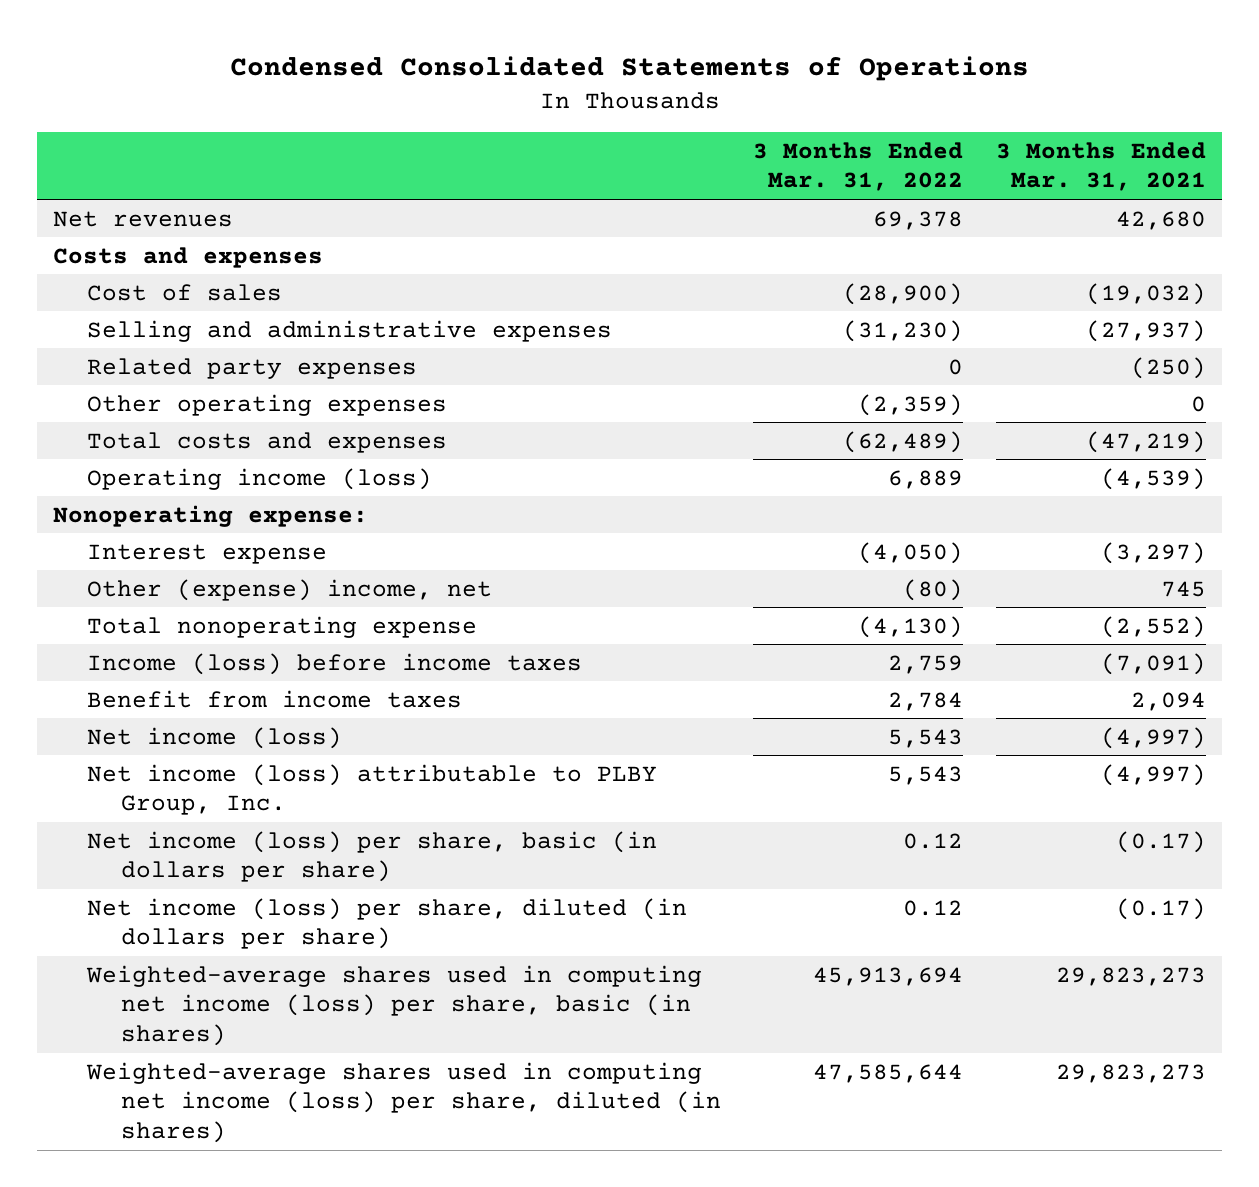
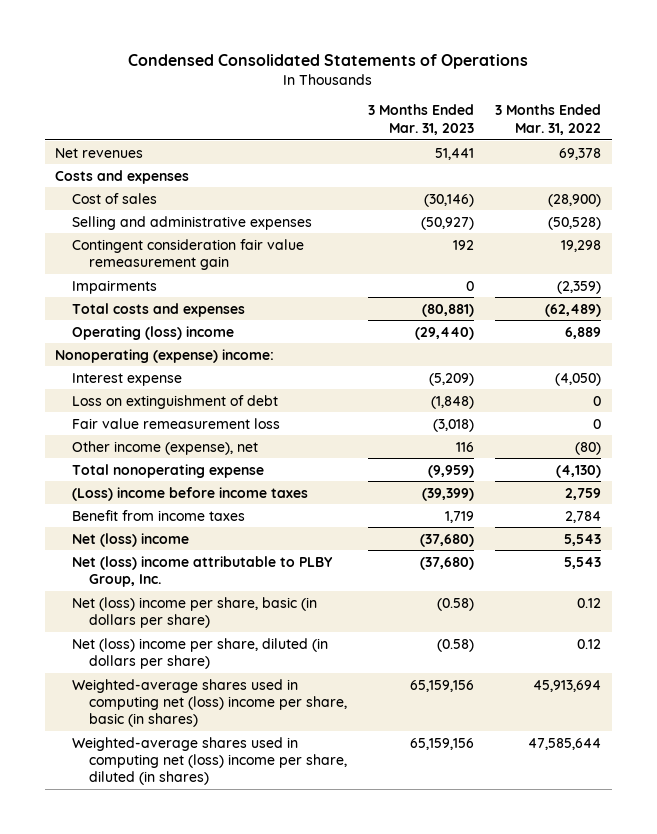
[995,141,1206,192] 3 Months Ended Mar. 31, 2021 -> none
none -> [368,104,475,135] 3 Months Ended Mar. 31, 2023
[86,357,417,379] Related party expenses -> none
[843,319,964,342] (31,230) -> [548,216,602,230] (50,528)
none -> [72,238,305,270] Contingent consideration fair value remeasurement gain
[86,393,447,416] Other operating expenses -> [72,279,158,294] Impairments
[86,467,432,490] Operating income (loss) -> [72,325,235,340] Operating (loss) income
[53,504,369,527] Nonoperating expense: -> [55,348,275,363] Nonoperating (expense) income:
none -> [72,394,279,409] Loss on extinguishment of debt
none -> [72,417,281,429] Fair value remeasurement loss
[86,578,492,601] Other (expense) income, net -> [72,440,259,455] Other income (expense), net
[86,652,582,675] Income (loss) before income taxes -> [72,486,309,501] (Loss) income before income taxes
[86,726,342,749] Net income (loss) -> [72,532,190,547] Net (loss) income
[86,763,657,816] Net income (loss) attributable to PLBY Group, Inc. -> [72,555,334,587] Net (loss) income attributable to PLBY Group, Inc.
[86,830,657,883] Net income (loss) per share, basic (in dollars per share) -> [72,596,318,628] Net (loss) income per share, basic (in dollars per share)
[86,897,687,950] Net income (loss) per share, diluted (in dollars per share) -> [72,637,329,669] Net (loss) income per share, diluted (in dollars per share)
[85,964,702,1047] Weighted-average shares used in computing net income (loss) per share, basic (in shares) -> [72,678,347,728] Weighted-average shares used in computing net (loss) income per share, basic (in shares)
[85,1061,721,1144] Weighted-average shares used in computing net income (loss) per share, diluted (in shares) -> [72,736,347,786] Weighted-average shares used in computing net (loss) income per share, diluted (in shares)

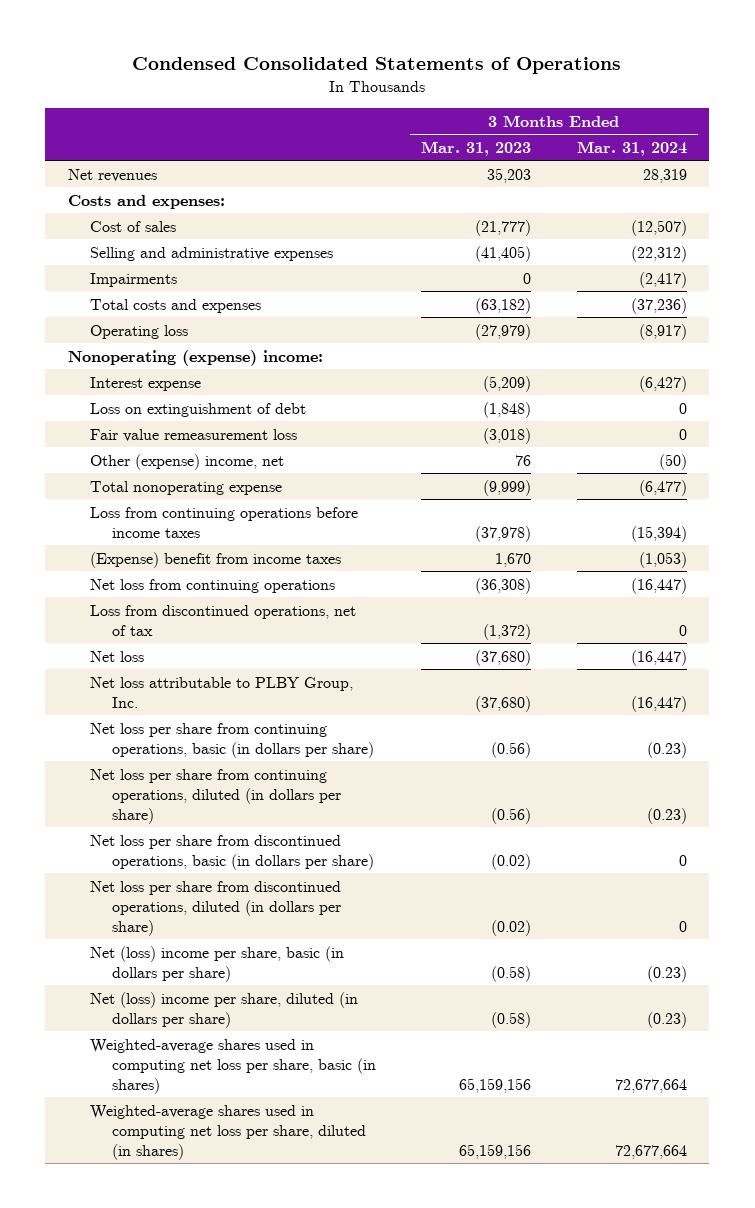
[495,104,602,135] 3 Months Ended Mar. 31, 2022 -> none
none -> [576,140,687,156] Mar. 31, 2024
[72,238,305,270] Contingent consideration fair value remeasurement gain -> none
[435,147,475,160] 51,441 -> [487,167,532,183] 35,203
[55,169,190,184] Costs and expenses -> [68,194,226,209] Costs and expenses:
[424,193,475,207] (30,146) -> [475,219,532,236] (21,777)
[421,216,475,230] (50,927) -> [475,245,532,262] (41,405)
[422,303,475,317] (80,881) -> [475,297,532,314] (63,182)
[72,325,235,340] Operating (loss) income -> [89,324,188,339] Operating loss
[415,326,475,340] (29,440) -> [475,323,532,340] (27,979)
[72,440,259,455] Other income (expense), net -> [89,453,284,470] Other (expense) income, net
[456,441,475,452] 116 -> [515,454,532,466] 76
[428,464,475,478] (9,959) -> [483,479,532,496] (9,999)
[72,486,309,501] (Loss) income before income taxes -> [89,506,358,538] Loss from continuing operations before income taxes
[422,487,475,501] (39,399) -> [475,525,532,542] (37,978)
[72,509,246,521] Benefit from income taxes -> [89,551,341,568] (Expense) benefit from income taxes
[445,510,475,523] 1,719 -> [495,552,532,567] 1,670
none -> [89,578,335,593] Net loss from continuing operations
none -> [89,604,356,636] Loss from discontinued operations, net of tax
[72,532,190,547] Net (loss) income -> [89,650,144,662] Net loss
[72,555,334,587] Net (loss) income attributable to PLBY Group, Inc. -> [89,676,353,708] Net loss attributable to PLBY Group, Inc.
none -> [89,722,374,758] Net loss per share from continuing operations, basic (in dollars per share)
none -> [89,768,341,824] Net loss per share from continuing operations, diluted (in dollars per share)
none -> [89,834,374,870] Net loss per share from discontinued operations, basic (in dollars per share)
none -> [89,880,341,936] Net loss per share from discontinued operations, diluted (in dollars per share)
[72,678,347,728] Weighted-average shares used in computing net (loss) income per share, basic (in shares) -> [89,1038,376,1094] Weighted-average shares used in computing net loss per share, basic (in shares)
[72,736,347,786] Weighted-average shares used in computing net (loss) income per share, diluted (in shares) -> [89,1104,366,1160] Weighted-average shares used in computing net loss per share, diluted (in shares)

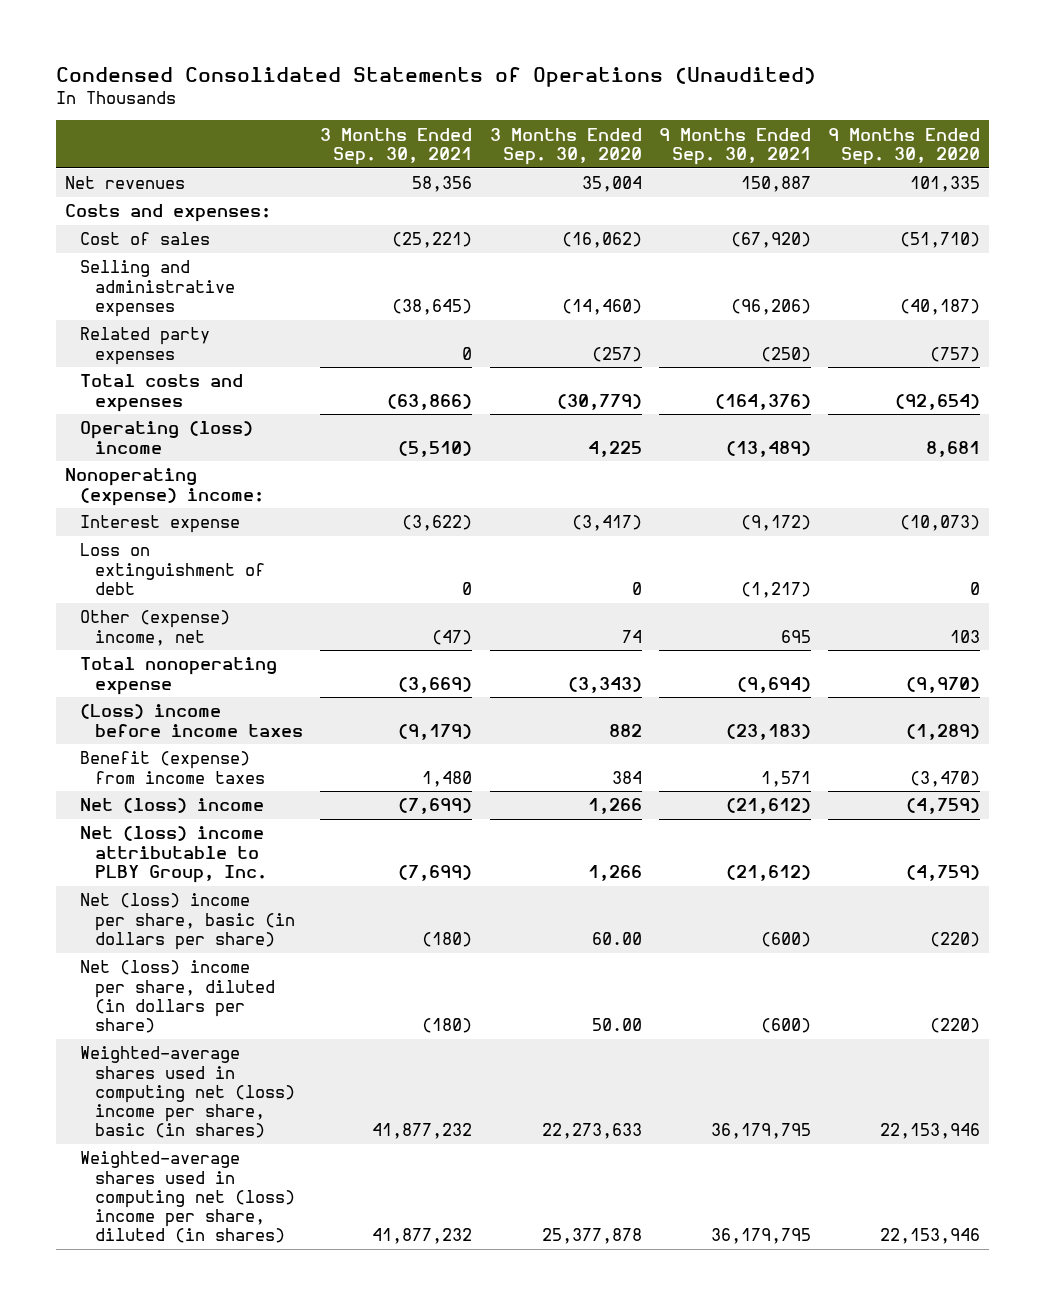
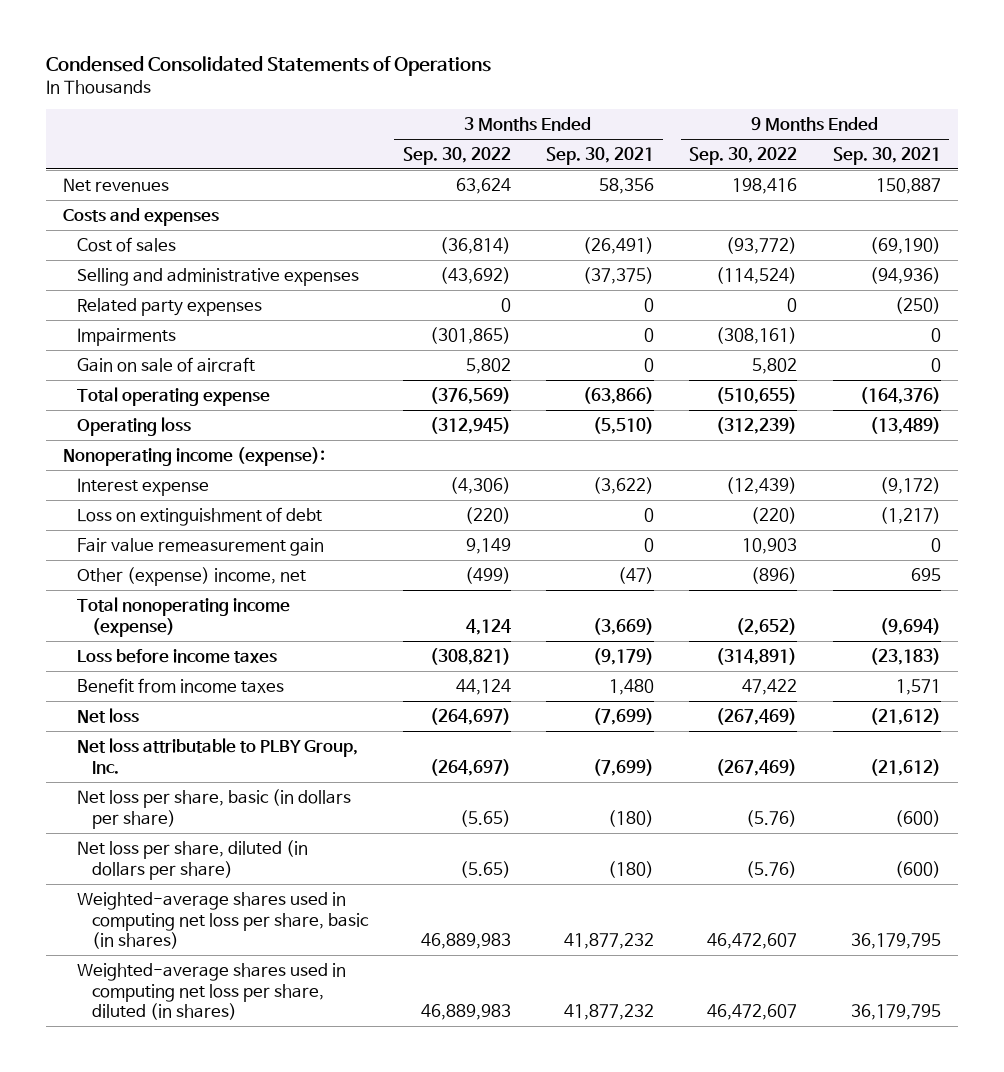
[56,66,817,87] Condensed Consolidated Statements of Operations (Unaudited) -> [45,55,491,76] Condensed Consolidated Statements of Operations
[489,127,642,166] 3 Months Ended Sep. 30, 2020 -> none
[828,127,981,166] 9 Months Ended Sep. 30, 2020 -> none
none -> [402,146,511,165] Sep. 30, 2022
none -> [689,146,798,165] Sep. 30, 2022
[64,204,271,223] Costs and expenses: -> [63,207,220,226] Costs and expenses
[392,232,473,249] (25,221) -> [583,236,655,254] (26,491)
[730,232,811,249] (67,920) -> [869,236,941,254] (69,190)
[392,298,473,315] (38,645) -> [583,266,655,284] (37,375)
[730,298,811,315] (96,206) -> [869,266,941,284] (94,936)
none -> [77,327,177,346] Impairments
none -> [77,356,256,372] Gain on sale of aircraft
[79,374,243,412] Total costs and expenses -> [77,386,271,406] Total operating expense
[79,421,253,454] Operating (loss) income -> [77,416,192,436] Operating loss
[64,468,264,506] Nonoperating (expense) income: -> [63,446,326,466] Nonoperating income (expense):
none -> [77,537,325,556] Fair value remeasurement gain
[79,657,277,695] Total nonoperating expense -> [77,596,291,637] Total nonoperating income (expense)
[79,704,304,737] (Loss) income before income taxes -> [77,648,278,663] Loss before income taxes
[79,751,266,784] Benefit (expense) from income taxes -> [77,677,285,693] Benefit from income taxes
[79,798,264,814] Net (loss) income -> [77,707,140,723] Net loss
[79,826,268,883] Net (loss) income attributable to PLBY Group, Inc. -> [77,737,359,774] Net loss attributable to PLBY Group, Inc.
[79,893,296,950] Net (loss) income per share, basic (in dollars per share) -> [77,788,352,829] Net loss per share, basic (in dollars per share)
[79,960,276,1033] Net (loss) income per share, diluted (in dollars per share) -> [77,839,309,880] Net loss per share, diluted (in dollars per share)
[79,1046,296,1138] Weighted-average shares used in computing net (loss) income per share, basic (in shares) -> [77,891,369,950] Weighted-average shares used in computing net loss per share, basic (in shares)
[79,1151,296,1243] Weighted-average shares used in computing net (loss) income per share, diluted (in shares) -> [77,962,347,1021] Weighted-average shares used in computing net loss per share, diluted (in shares)

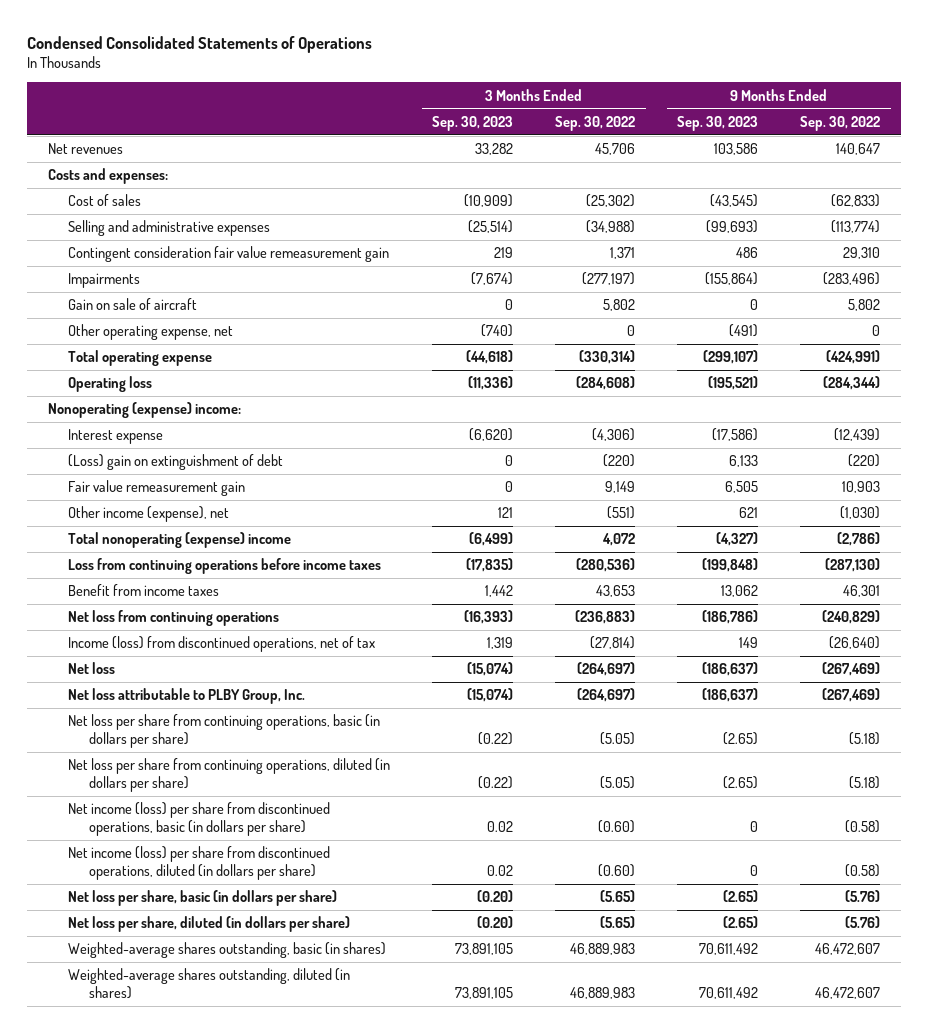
[546,146,655,165] Sep. 30, 2021 -> none
[832,146,941,165] Sep. 30, 2021 -> none
none -> [432,115,514,131] Sep. 30, 2023
none -> [677,115,759,131] Sep. 30, 2023
[77,297,263,316] Related party expenses -> none
[455,177,511,194] 63,624 -> [595,143,636,156] 45,706
[732,177,798,194] 198,416 -> [836,143,881,156] 140,647
[63,207,220,226] Costs and expenses -> [47,168,168,185] Costs and expenses:
[439,236,511,254] (36,814) -> [586,194,636,208] (25,302)
[726,236,798,254] (93,772) -> [831,194,881,208] (62,833)
[439,266,511,284] (43,692) -> [586,220,636,234] (34,988)
[716,266,798,284] (114,524) -> [831,220,881,234] (113,774)
none -> [68,246,390,263] Contingent consideration fair value remeasurement gain
[429,326,511,344] (301,865) -> [582,272,636,286] (277,197)
[716,326,798,344] (308,161) -> [823,272,881,286] (283,496)
none -> [68,324,234,341] Other operating expense, net
[429,386,511,404] (376,569) -> [579,350,636,365] (330,314)
[716,386,798,404] (510,655) -> [826,350,881,365] (424,991)
[429,416,511,434] (312,945) -> [576,376,636,391] (284,608)
[716,416,798,434] (312,239) -> [823,376,881,391] (284,344)
[63,446,326,466] Nonoperating income (expense): -> [47,402,241,419] Nonoperating (expense) income:
[77,506,323,526] Loss on extinguishment of debt -> [68,454,284,471] (Loss) gain on extinguishment of debt
[77,566,307,586] Other (expense) income, net -> [68,506,230,523] Other income (expense), net
[464,566,511,584] (499) -> [607,506,636,520] (551)
[751,566,798,584] (896) -> [840,506,881,520] (1,030)
[77,596,291,637] Total nonoperating income (expense) -> [68,532,292,549] Total nonoperating (expense) income
[465,618,511,635] 4,124 -> [602,533,636,547] 4,072
[736,617,798,635] (2,652) -> [837,532,881,547] (2,786)
[77,648,278,663] Loss before income taxes -> [68,558,382,575] Loss from continuing operations before income taxes
[429,647,511,665] (308,821) -> [576,558,636,573] (280,536)
[716,647,798,665] (314,891) -> [825,558,881,573] (287,130)
[455,678,511,695] 44,124 -> [596,585,636,598] 43,653
[742,678,798,695] 47,422 -> [843,585,881,598] 46,301
none -> [68,610,280,627] Net loss from continuing operations
none -> [68,636,376,653] Income (loss) from discontinued operations, net of tax
none -> [68,714,381,749] Net loss per share from continuing operations, basic (in dollars per share)
none -> [68,758,391,793] Net loss per share from continuing operations, diluted (in dollars per share)
none -> [68,802,331,837] Net income (loss) per share from discontinued operations, basic (in dollars per share)
none -> [68,846,331,881] Net income (loss) per share from discontinued operations, diluted (in dollars per share)
[77,891,369,950] Weighted-average shares used in computing net loss per share, basic (in shares) -> [68,942,387,959] Weighted-average shares outstanding, basic (in shares)
[77,962,347,1021] Weighted-average shares used in computing net loss per share, diluted (in shares) -> [68,968,351,1000] Weighted-average shares outstanding, diluted (in shares)

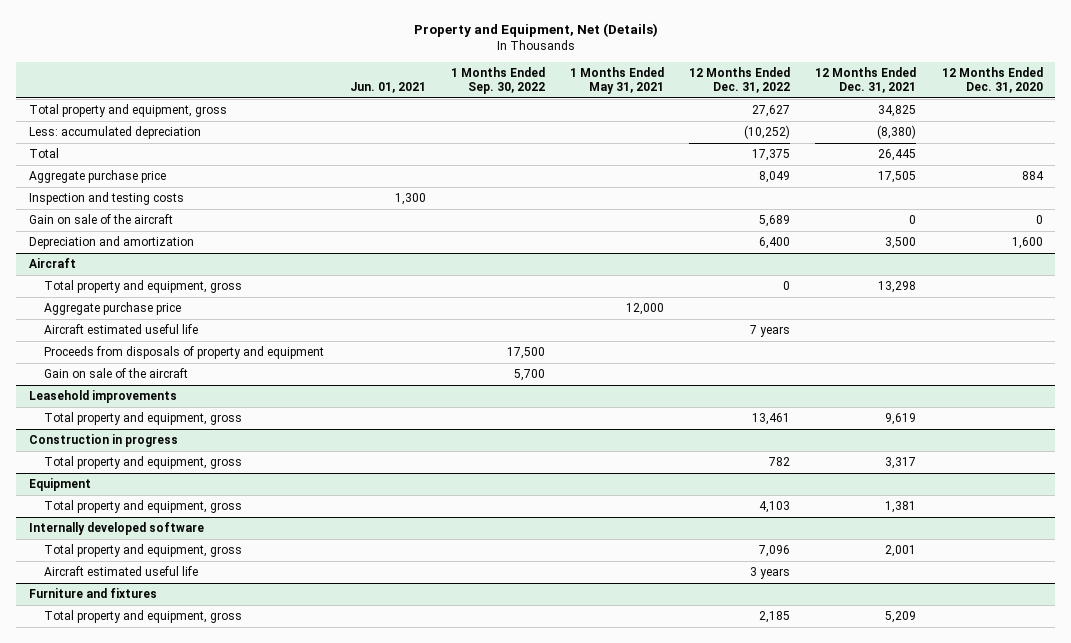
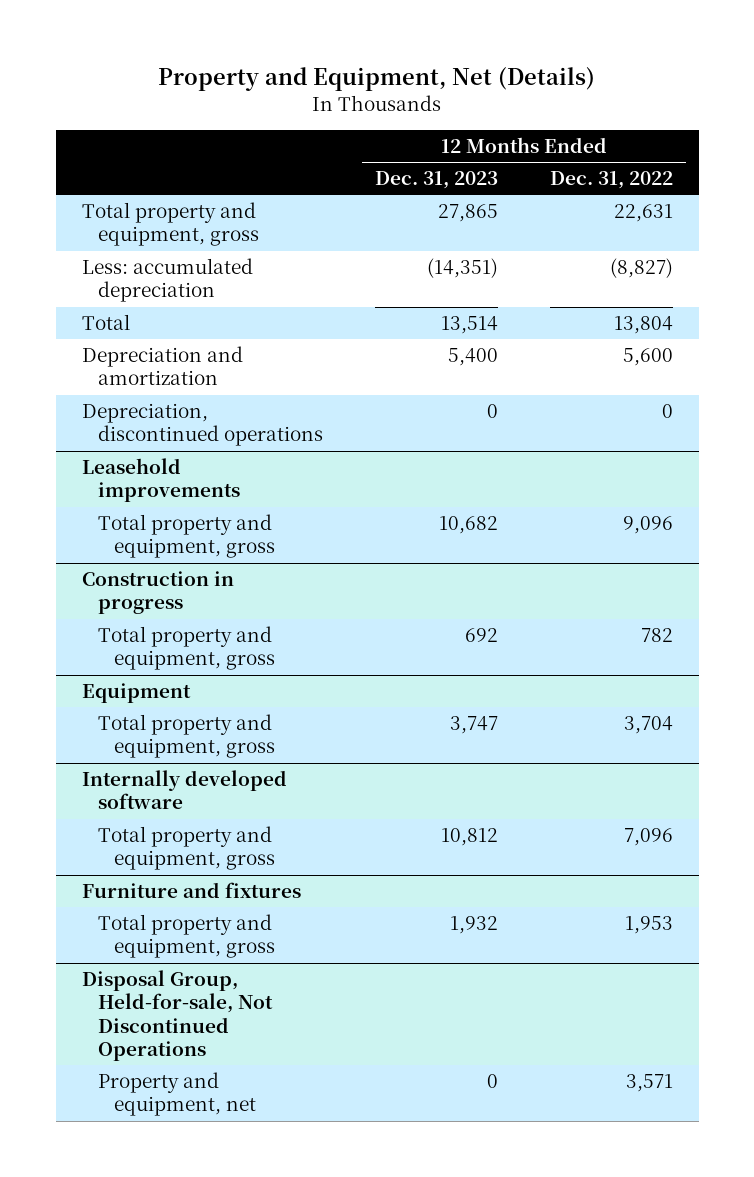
[349,81,426,93] Jun. 01, 2021 -> none
[450,67,545,94] 1 Months Ended Sep. 30, 2022 -> none
[570,67,665,94] 1 Months Ended May 31, 2021 -> none
[815,67,917,93] 12 Months Ended Dec. 31, 2021 -> none
[941,67,1043,93] 12 Months Ended Dec. 31, 2020 -> none
none -> [374,171,498,190] Dec. 31, 2023
[28,170,166,184] Aggregate purchase price -> none
[28,192,184,206] Inspection and testing costs -> none
[28,214,173,225] Gain on sale of the aircraft -> none
[28,258,76,269] Aircraft -> none
[44,280,243,294] Total property and equipment, gross -> none
[44,302,182,316] Aggregate purchase price -> none
[44,324,199,335] Aircraft estimated useful life -> none
[44,346,325,360] Proceeds from disposals of property and equipment -> none
[44,368,189,379] Gain on sale of the aircraft -> none
[752,105,791,118] 27,627 -> [613,204,673,223] 22,631
[744,125,791,140] (10,252) -> [609,258,673,279] (8,827)
[752,149,791,162] 17,375 -> [613,316,673,335] 13,804
[759,237,791,250] 6,400 -> [622,348,673,367] 5,600
none -> [81,403,323,447] Depreciation, discontinued operations
[752,413,791,426] 13,461 -> [622,516,673,535] 9,096
[759,501,791,514] 4,103 -> [623,716,673,735] 3,704
[44,566,199,577] Aircraft estimated useful life -> none
[759,611,791,624] 2,185 -> [624,916,673,935] 1,953
none -> [81,970,273,1062] Disposal Group, Held-for-sale, Not Discontinued Operations
none -> [97,1072,256,1117] Property and equipment, net

